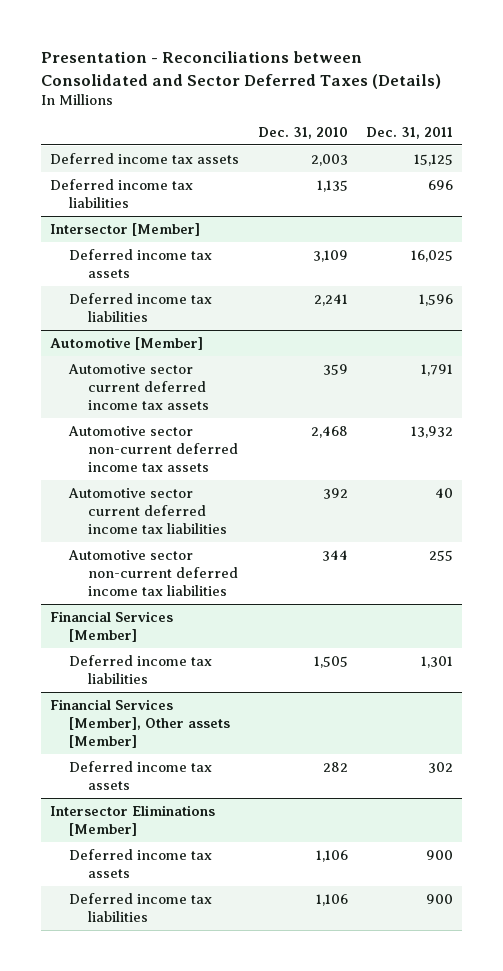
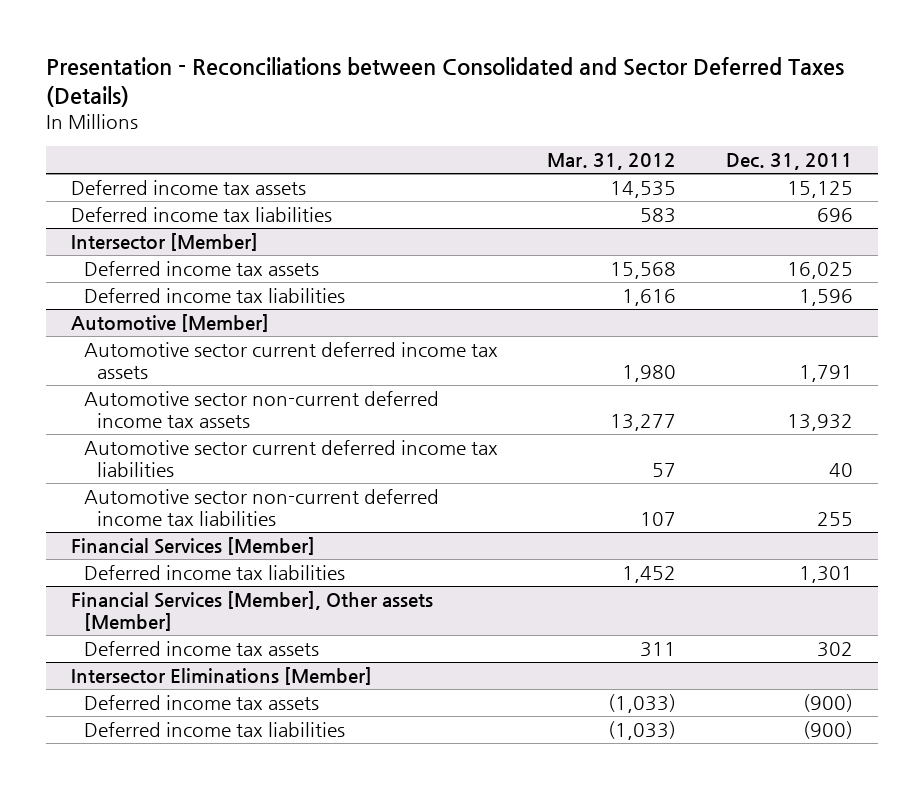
[257,126,348,139] Dec. 31, 2010 -> none
none -> [547,153,677,171] Mar. 31, 2012
[425,849,453,860] 900 -> [803,693,854,712] (900)
[425,893,453,904] 900 -> [803,720,854,739] (900)

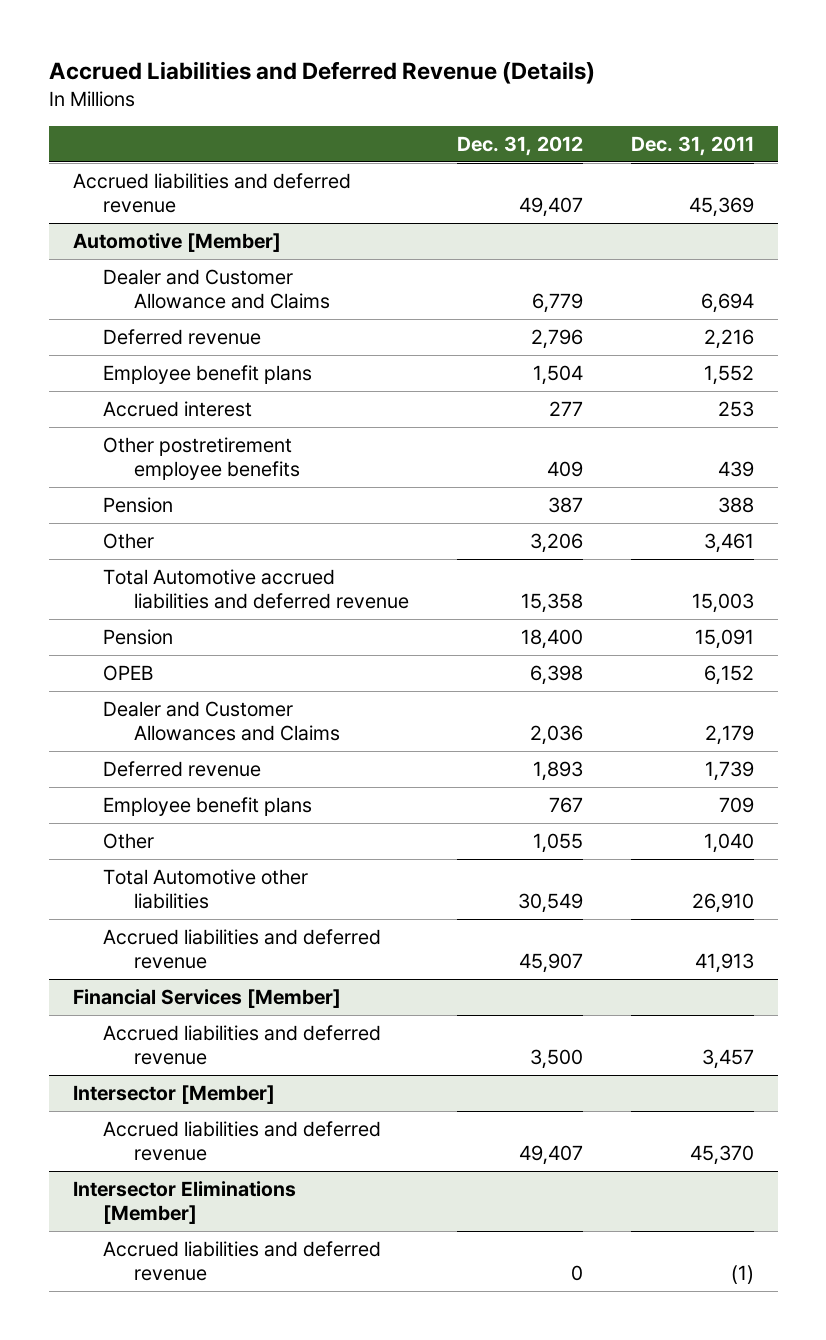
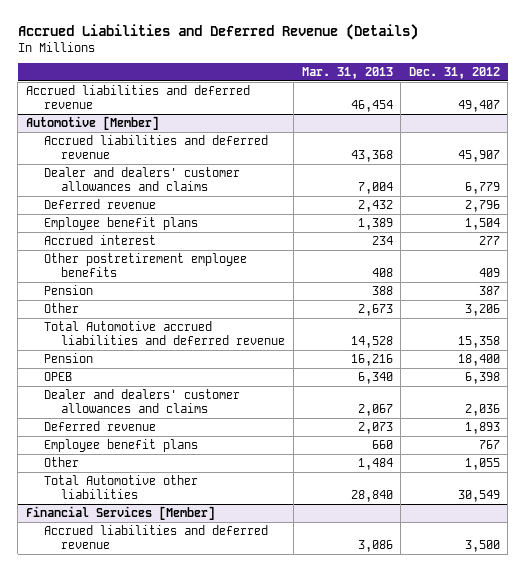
[630,136,754,157] Dec. 31, 2011 -> none
none -> [301,67,393,80] Mar. 31, 2013
[103,928,382,970] Accrued liabilities and deferred revenue -> [43,134,268,159] Accrued liabilities and deferred revenue
[103,268,331,310] Dealer and Customer Allowance and Claims -> [43,166,240,191] Dealer and dealers' customer allowances and claims
[103,700,341,742] Dealer and Customer Allowances and Claims -> [43,388,240,413] Dealer and dealers' customer allowances and claims
[72,1084,275,1104] Intersector [Member] -> none
[103,1120,382,1162] Accrued liabilities and deferred revenue -> none
[72,1180,296,1225] Intersector Eliminations [Member] -> none
[103,1240,382,1282] Accrued liabilities and deferred revenue -> none

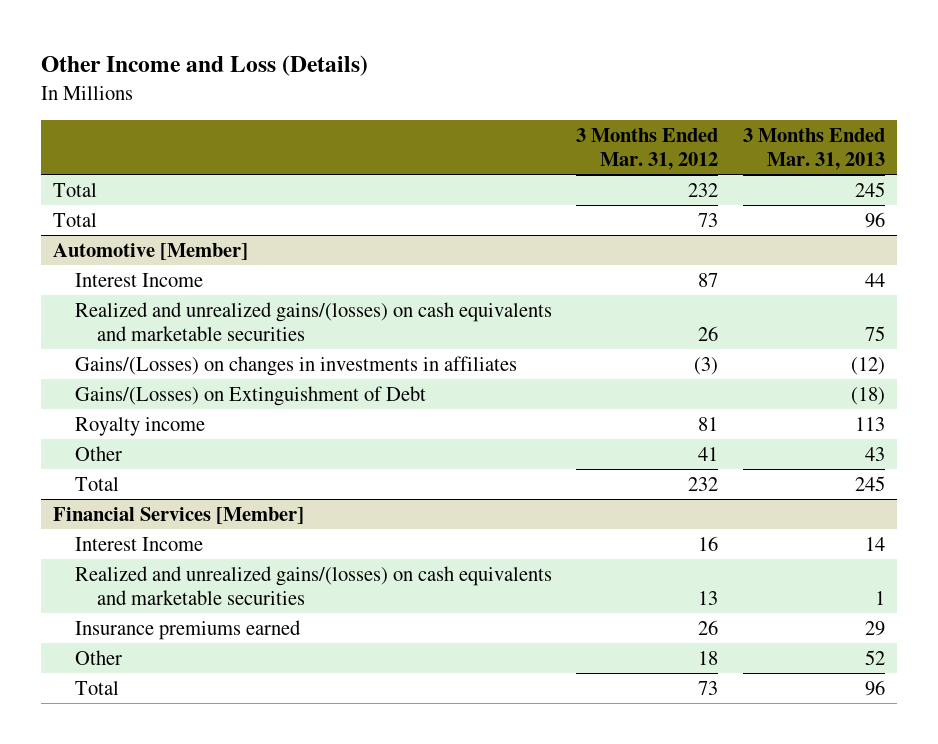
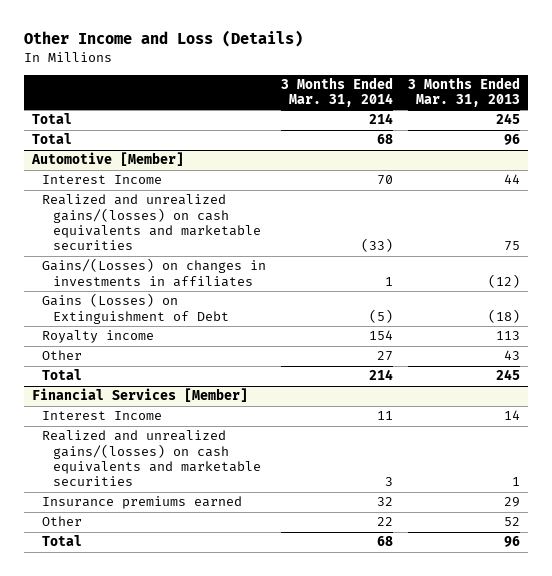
[576,127,719,170] 3 Months Ended Mar. 31, 2012 -> none
none -> [281,76,394,108] 3 Months Ended Mar. 31, 2014
[74,385,426,406] Gains/(Losses) on Extinguishment of Debt -> [42,293,230,324] Gains (Losses) on Extinguishment of Debt

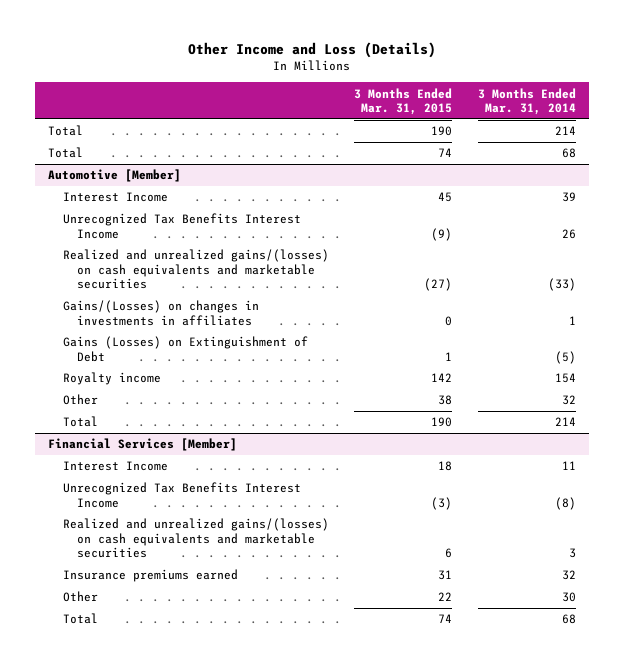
[408,76,521,108] 3 Months Ended Mar. 31, 2013 -> none
none -> [354,87,453,116] 3 Months Ended Mar. 31, 2015
[377,175,394,186] 70 -> [561,192,576,203] 39
none -> [62,213,301,239] Unrecognized Tax Benefits Interest Income
[377,351,394,362] 27 -> [561,395,576,406] 32
none -> [62,482,301,508] Unrecognized Tax Benefits Interest Income
[377,517,394,527] 22 -> [561,592,576,603] 30

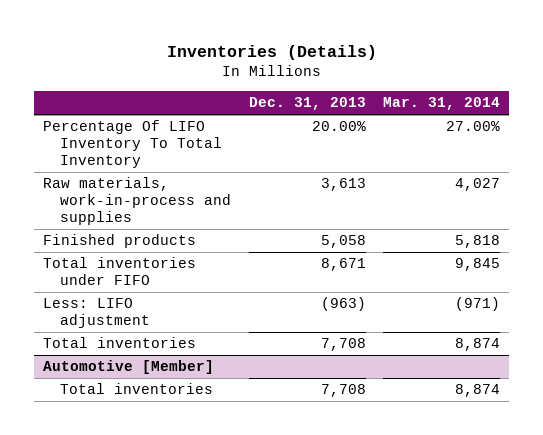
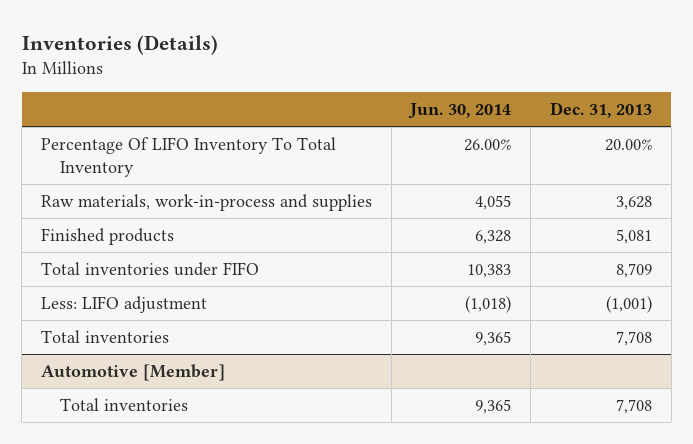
[383,97,501,111] Mar. 31, 2014 -> none
none -> [408,102,512,119] Jun. 30, 2014
[320,178,366,192] 3,613 -> [615,195,652,210] 3,628
[320,235,366,249] 5,058 -> [615,228,652,244] 5,081
[320,258,366,272] 8,671 -> [615,262,652,278] 8,709
[320,297,366,312] (963) -> [605,295,652,313] (1,001)

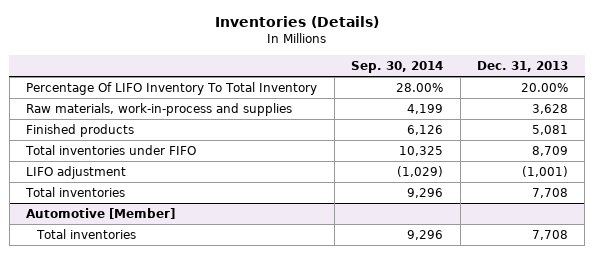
[408,102,512,119] Jun. 30, 2014 -> none
none -> [351,60,444,73] Sep. 30, 2014
[40,295,207,313] Less: LIFO adjustment -> [26,165,127,179] LIFO adjustment

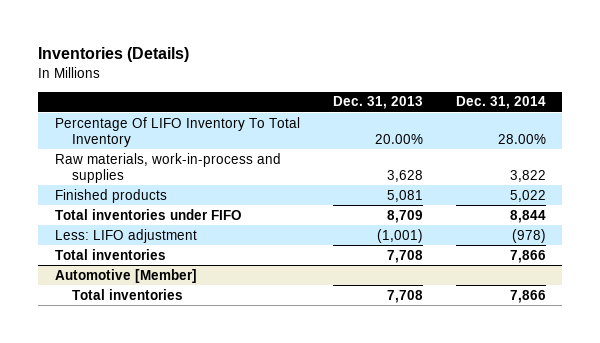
[351,60,444,73] Sep. 30, 2014 -> none
none -> [455,96,546,110] Dec. 31, 2014
[26,165,127,179] LIFO adjustment -> [54,228,197,243] Less: LIFO adjustment

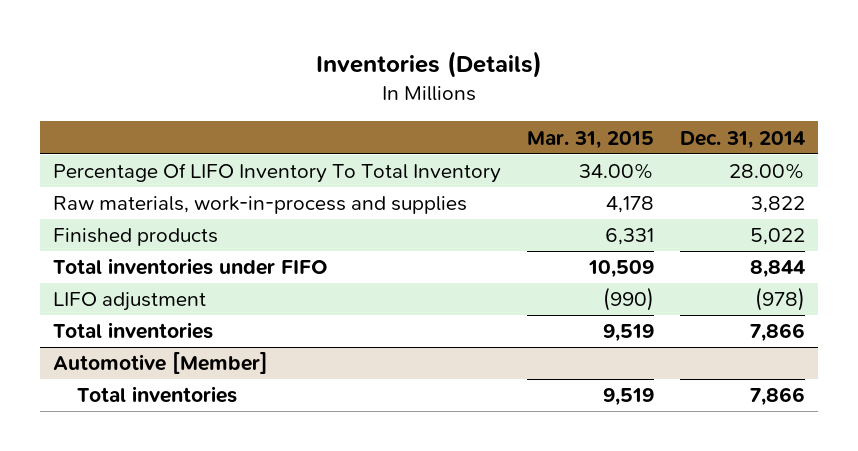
[332,96,423,110] Dec. 31, 2013 -> none
none -> [526,130,654,149] Mar. 31, 2015
[54,228,197,243] Less: LIFO adjustment -> [52,292,206,312] LIFO adjustment

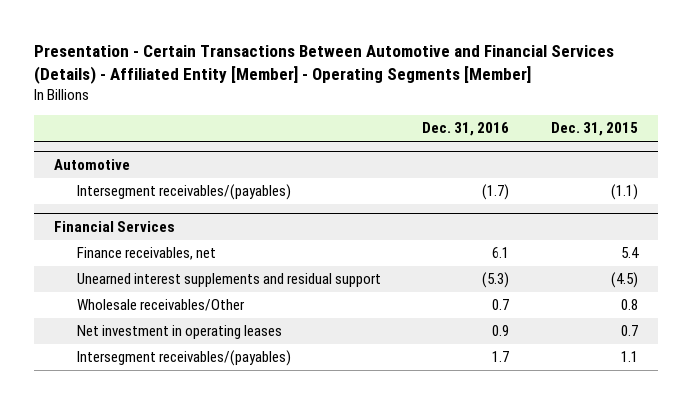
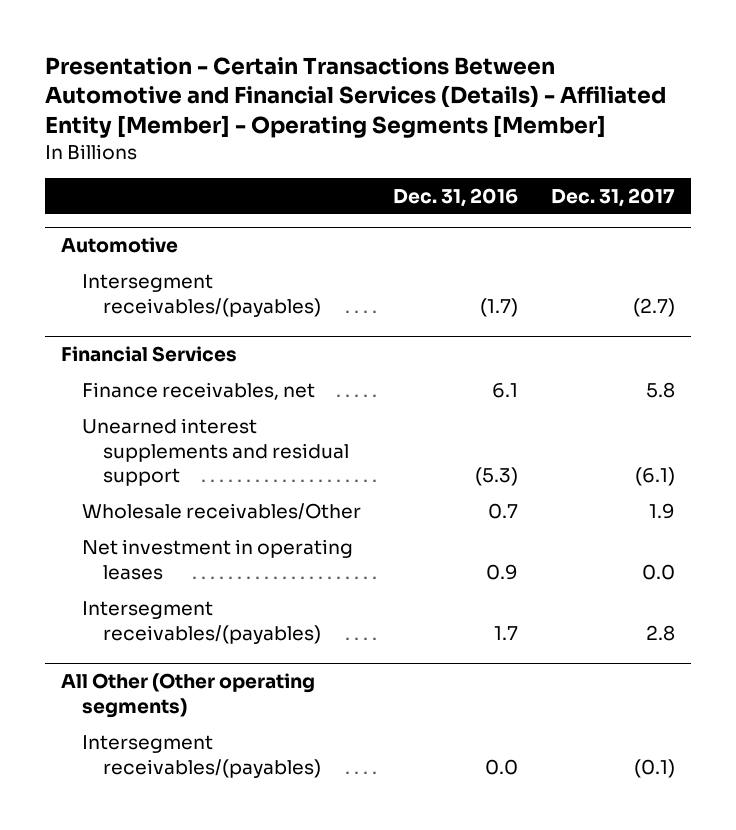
[550,122,638,137] Dec. 31, 2015 -> none
none -> [550,187,675,207] Dec. 31, 2017
none -> [60,673,315,718] All Other (Other operating segments)
none -> [81,734,321,778] Intersegment receivables/(payables)

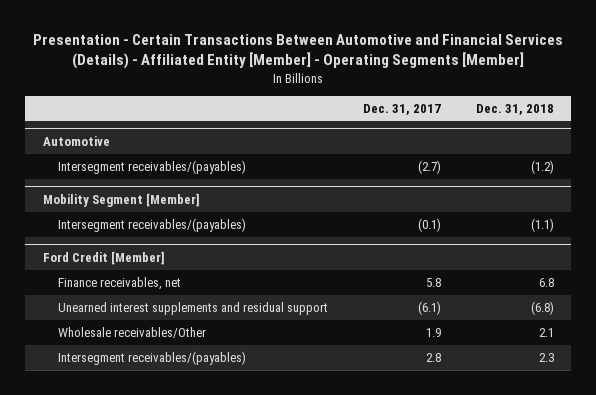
[393,187,519,207] Dec. 31, 2016 -> none
none -> [475,103,554,115] Dec. 31, 2018
[60,346,237,363] Financial Services -> none
none -> [42,192,200,207] Mobility Segment [Member]
none -> [57,217,246,232] Intersegment receivables/(payables)
none -> [42,250,165,265] Ford Credit [Member]
[81,538,353,580] Net investment in operating leases -> none
[60,673,315,718] All Other (Other operating segments) -> none
[81,734,321,778] Intersegment receivables/(payables) -> none

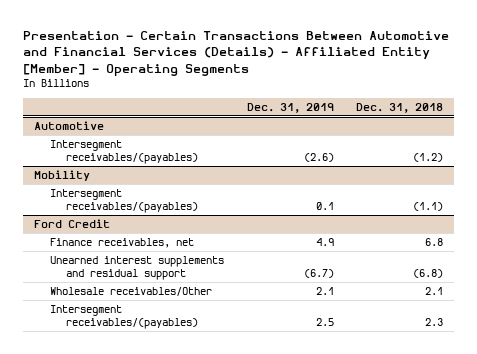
[33,34,564,70] Presentation - Certain Transactions Between Automotive and Financial Services (Details) - Affiliated Entity [Member] - Operating Segments [Member] -> [23,30,450,76] Presentation - Certain Transactions Between Automotive and Financial Services (Details) - Affiliated Entity [Member] - Operating Segments
[362,103,441,115] Dec. 31, 2017 -> none
none -> [246,102,334,113] Dec. 31, 2019
[42,192,200,207] Mobility Segment [Member] -> [34,170,91,182] Mobility
[42,250,165,265] Ford Credit [Member] -> [34,219,111,229] Ford Credit

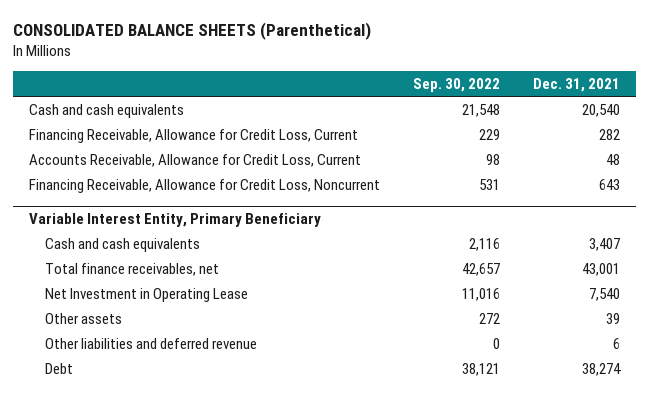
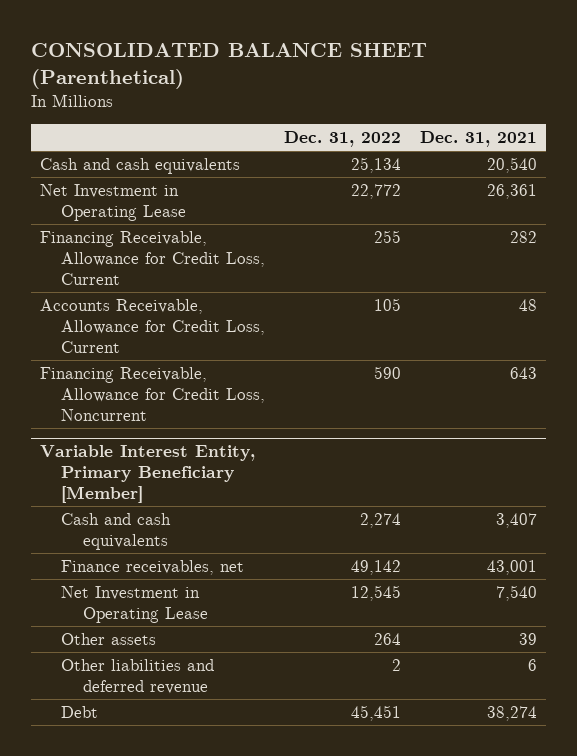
[12,21,371,40] CONSOLIDATED BALANCE SHEETS (Parenthetical) -> [30,43,427,89] CONSOLIDATED BALANCE SHEET (Parenthetical)
[412,77,500,92] Sep. 30, 2022 -> none
none -> [284,130,402,147] Dec. 31, 2022
none -> [39,184,187,221] Net Investment in Operating Lease
[28,213,321,228] Variable Interest Entity, Primary Beneficiary -> [39,445,255,504] Variable Interest Entity, Primary Beneficiary [Member]
[45,262,220,276] Total finance receivables, net -> [61,560,245,576] Finance receivables, net

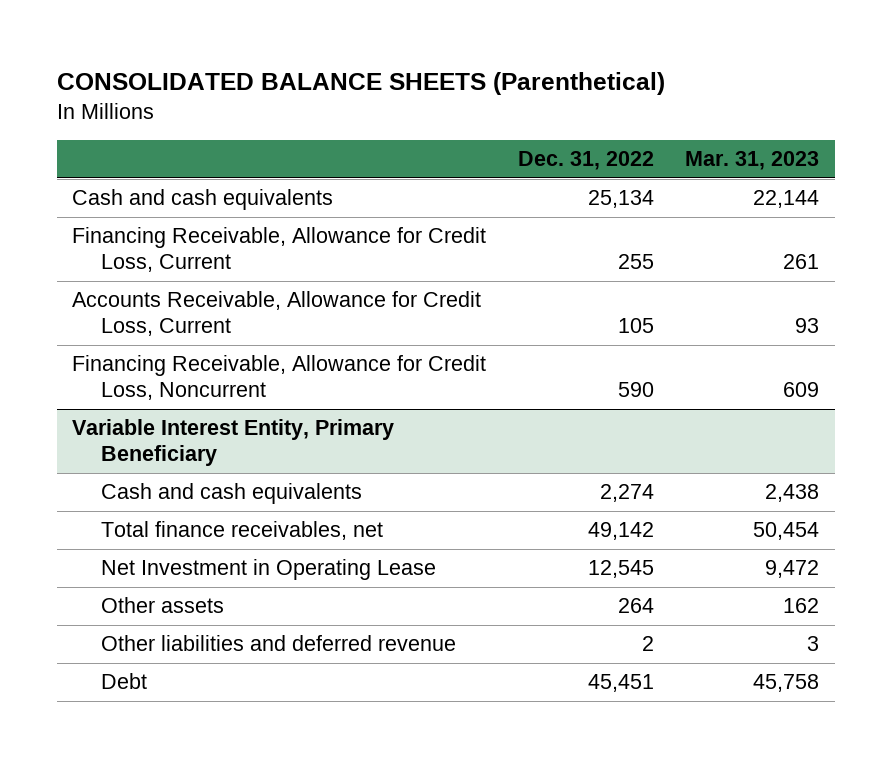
[30,43,427,89] CONSOLIDATED BALANCE SHEET (Parenthetical) -> [56,71,665,95] CONSOLIDATED BALANCE SHEETS (Parenthetical)
[419,130,537,147] Dec. 31, 2021 -> none
none -> [685,151,820,171] Mar. 31, 2023
[39,184,187,221] Net Investment in Operating Lease -> none
[39,445,255,504] Variable Interest Entity, Primary Beneficiary [Member] -> [72,419,395,467] Variable Interest Entity, Primary Beneficiary
[61,560,245,576] Finance receivables, net -> [101,521,384,541] Total finance receivables, net

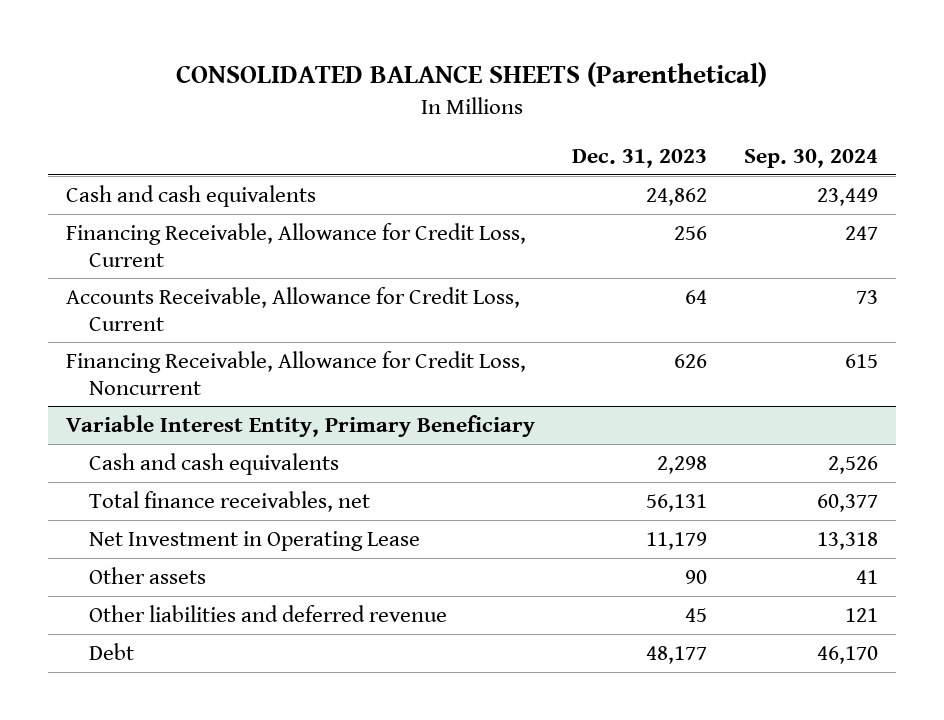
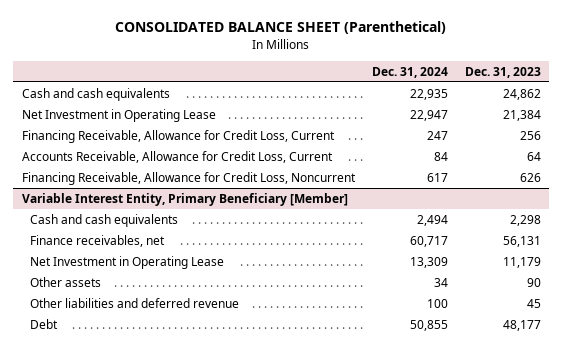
[175,62,767,88] CONSOLIDATED BALANCE SHEETS (Parenthetical) -> [115,21,447,35] CONSOLIDATED BALANCE SHEET (Parenthetical)
[743,148,878,168] Sep. 30, 2024 -> none
none -> [371,66,448,78] Dec. 31, 2024
none -> [21,108,216,122] Net Investment in Operating Lease
[66,415,536,438] Variable Interest Entity, Primary Beneficiary -> [21,192,348,206] Variable Interest Entity, Primary Beneficiary [Member]
[89,491,371,513] Total finance receivables, net -> [30,234,166,247] Finance receivables, net

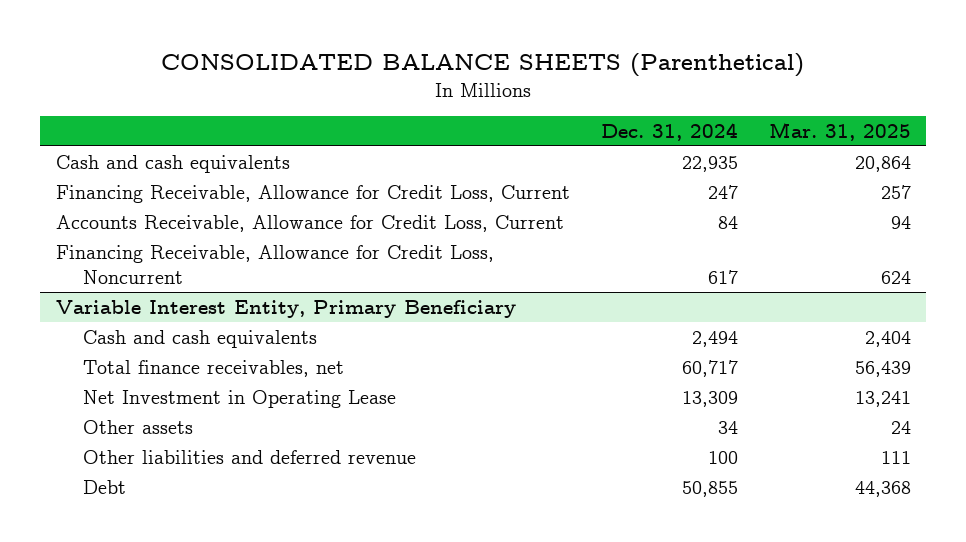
[115,21,447,35] CONSOLIDATED BALANCE SHEET (Parenthetical) -> [161,53,805,78] CONSOLIDATED BALANCE SHEETS (Parenthetical)
[464,66,541,78] Dec. 31, 2023 -> none
none -> [768,121,911,141] Mar. 31, 2025
[21,108,216,122] Net Investment in Operating Lease -> none
[21,192,348,206] Variable Interest Entity, Primary Beneficiary [Member] -> [55,299,516,318] Variable Interest Entity, Primary Beneficiary
[30,234,166,247] Finance receivables, net -> [83,359,345,377] Total finance receivables, net

